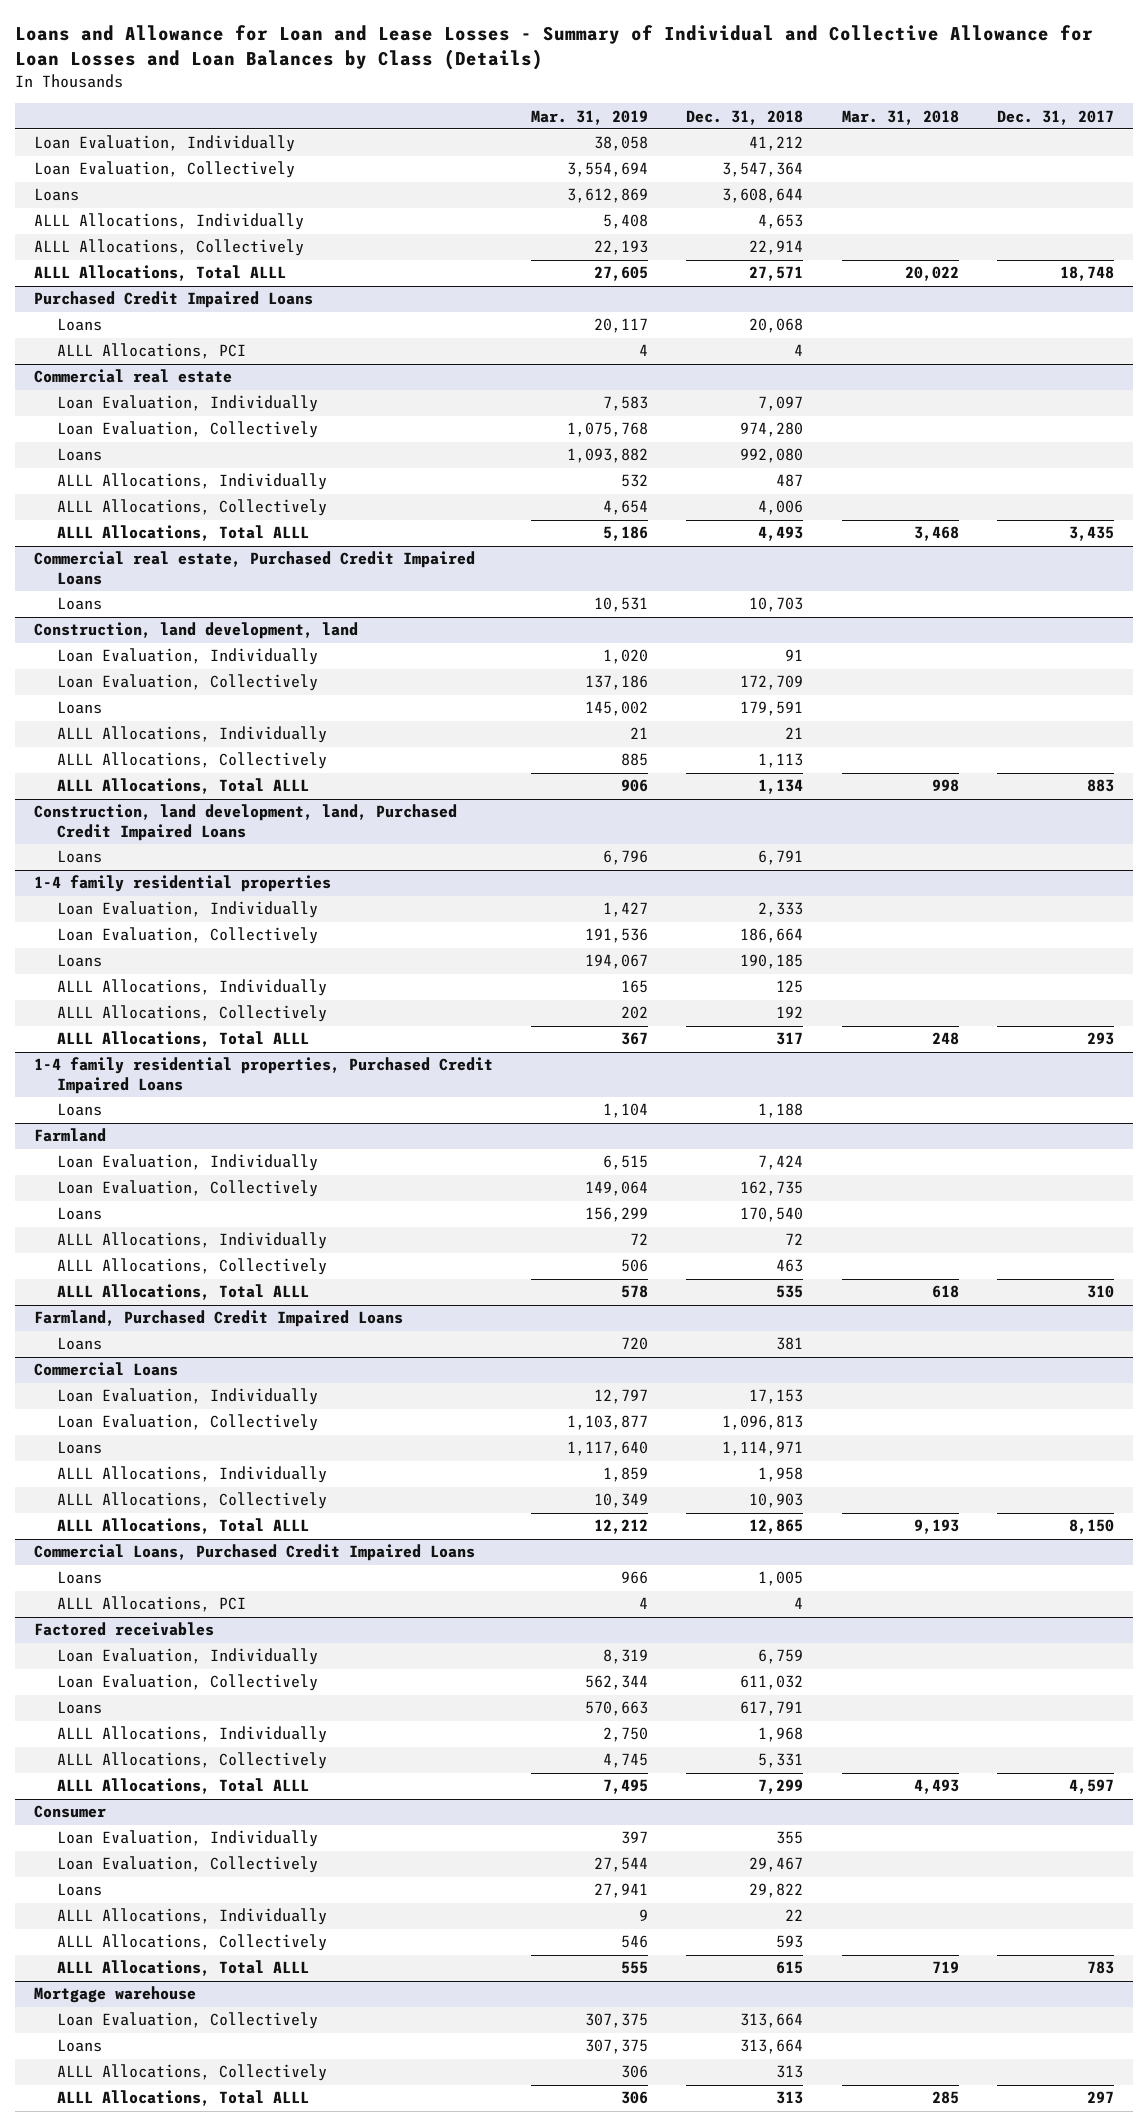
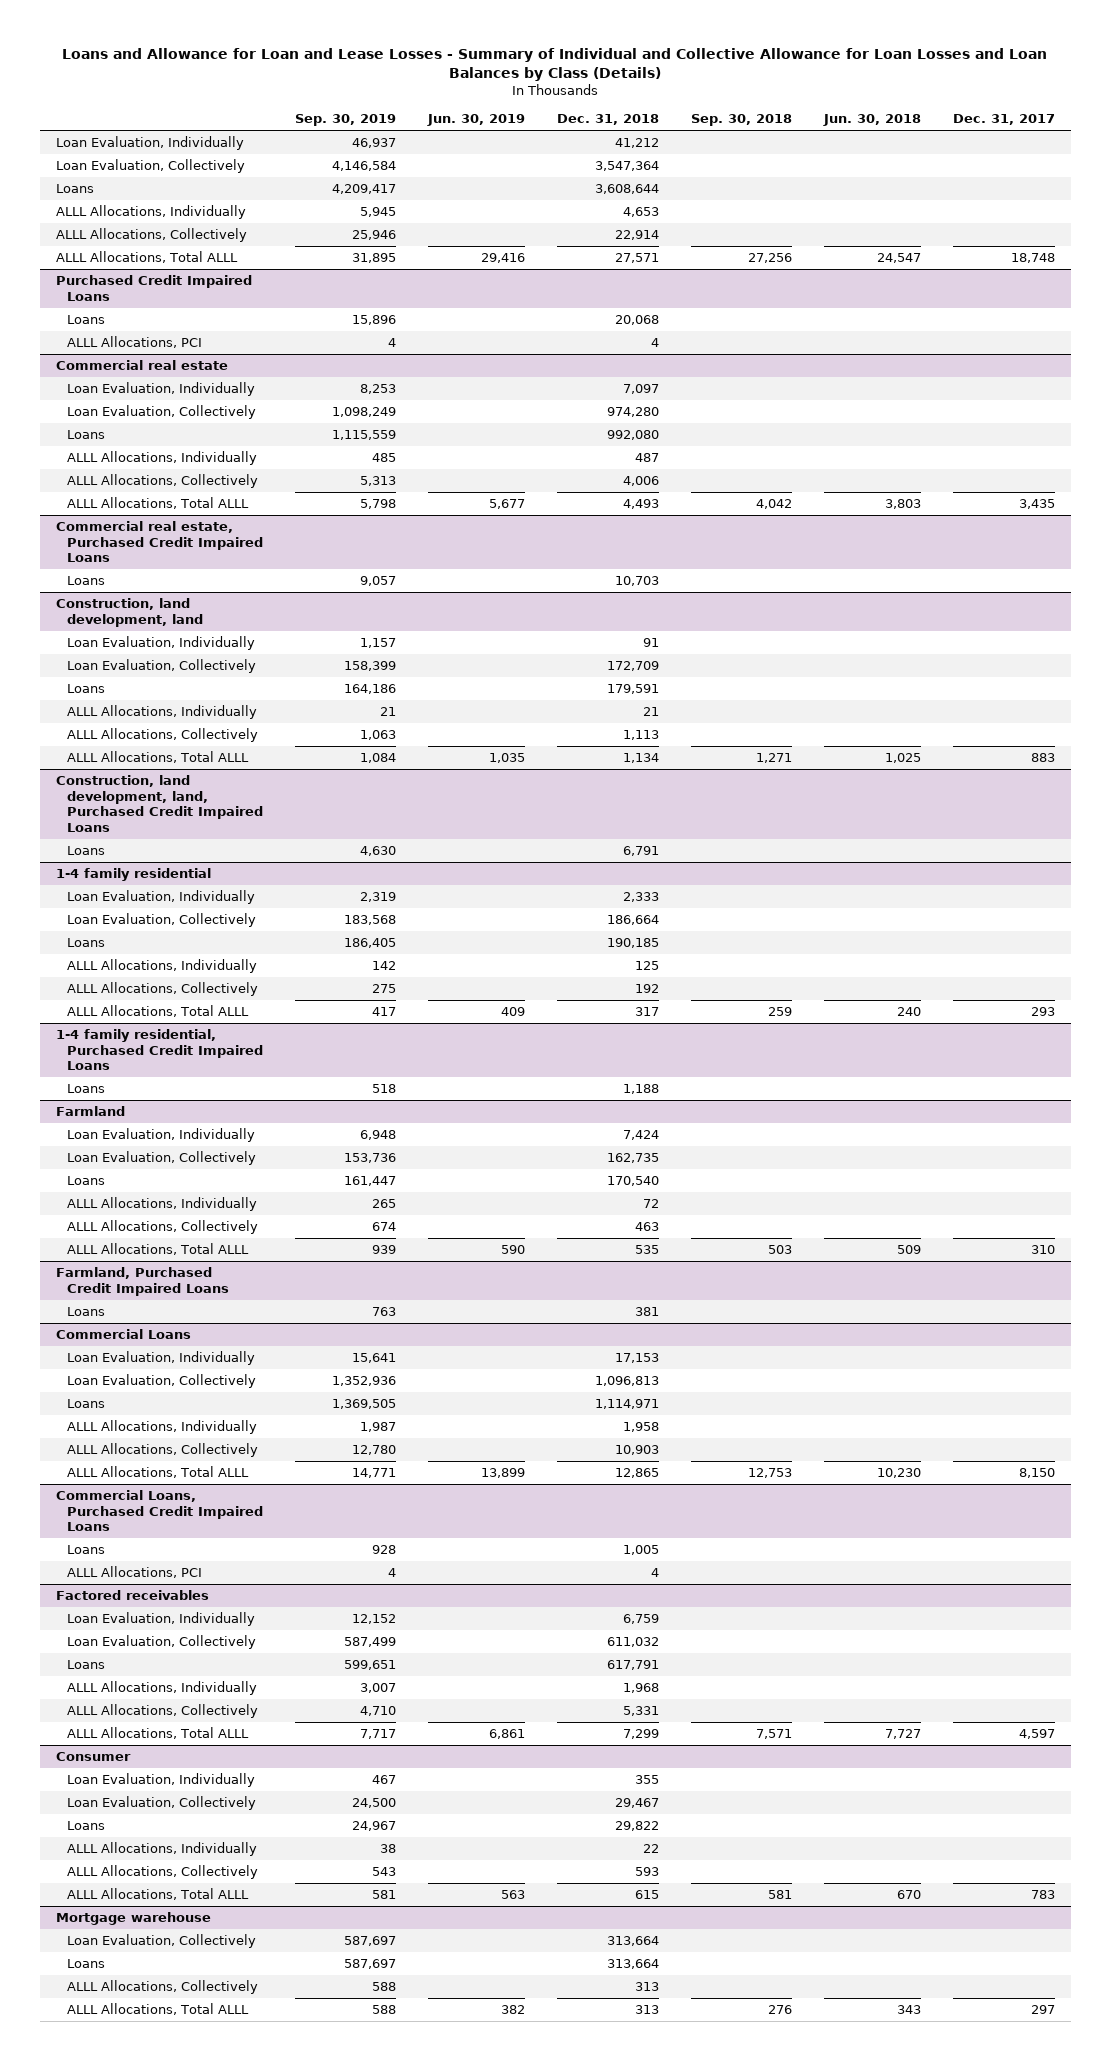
[531,109,649,125] Mar. 31, 2019 -> none
[841,109,959,125] Mar. 31, 2018 -> none
none -> [295,114,397,127] Sep. 30, 2019
none -> [427,114,526,127] Jun. 30, 2019
none -> [690,114,792,127] Sep. 30, 2018
none -> [822,114,921,127] Jun. 30, 2018
[34,875,332,893] 1-4 family residential properties -> [56,868,212,882] 1-4 family residential
[34,1057,494,1094] 1-4 family residential properties, Purchased Credit Impaired Loans -> [56,1029,264,1071] 1-4 family residential, Purchased Credit Impaired Loans

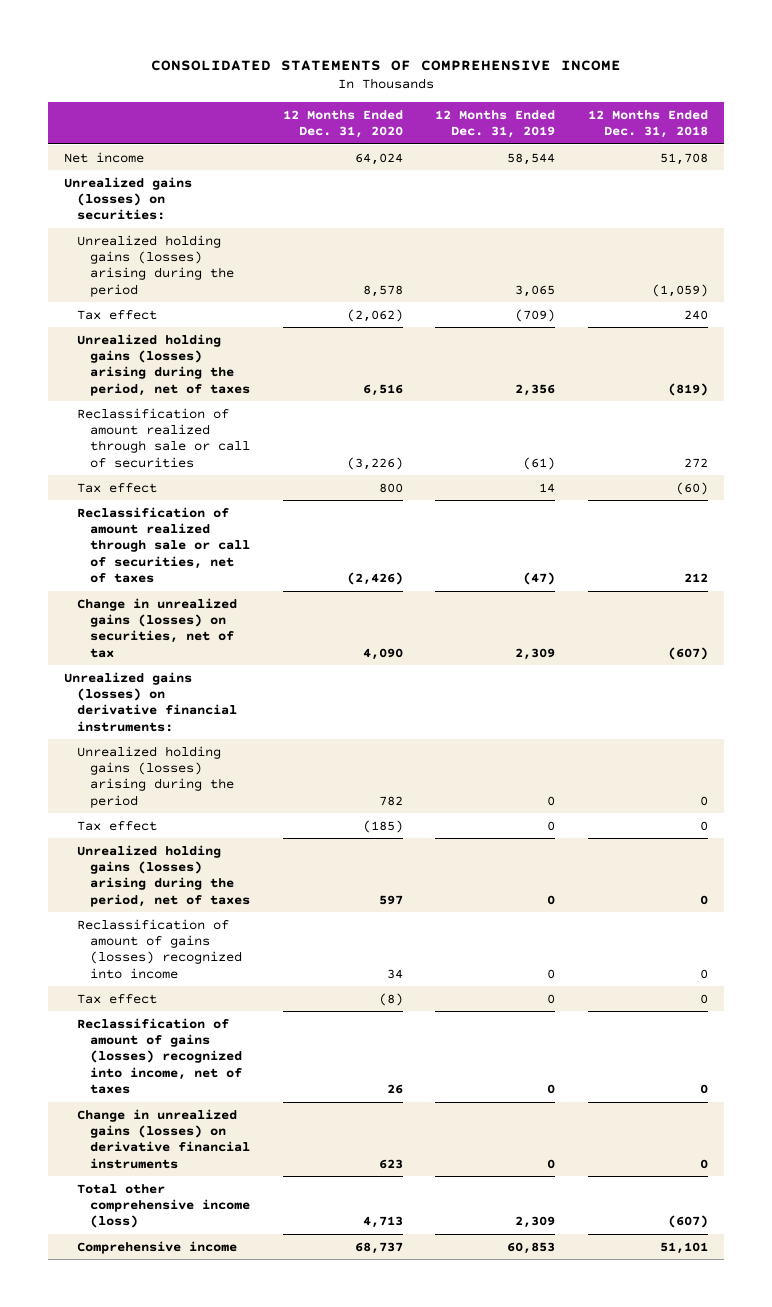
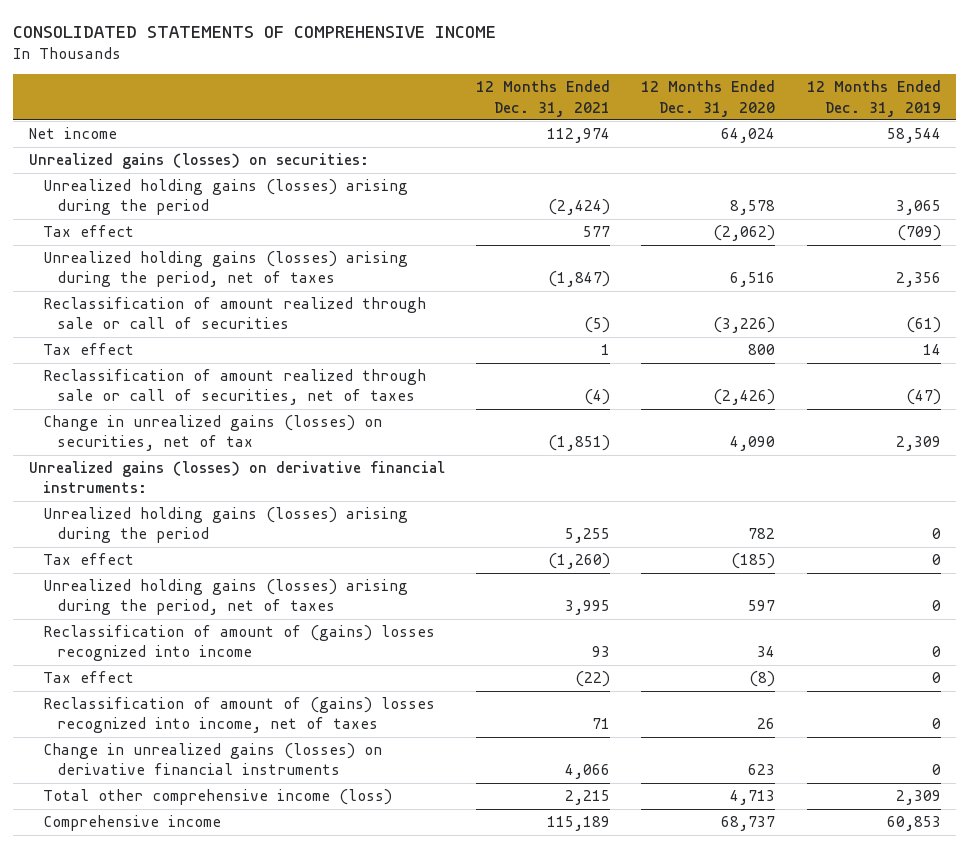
[587,110,708,139] 12 Months Ended Dec. 31, 2018 -> none
none -> [476,80,611,117] 12 Months Ended Dec. 31, 2021
[77,918,243,979] Reclassification of amount of gains (losses) recognized into income -> [43,625,436,662] Reclassification of amount of (gains) losses recognized into income
[77,1017,243,1095] Reclassification of amount of gains (losses) recognized into income, net of taxes -> [43,697,436,734] Reclassification of amount of (gains) losses recognized into income, net of taxes

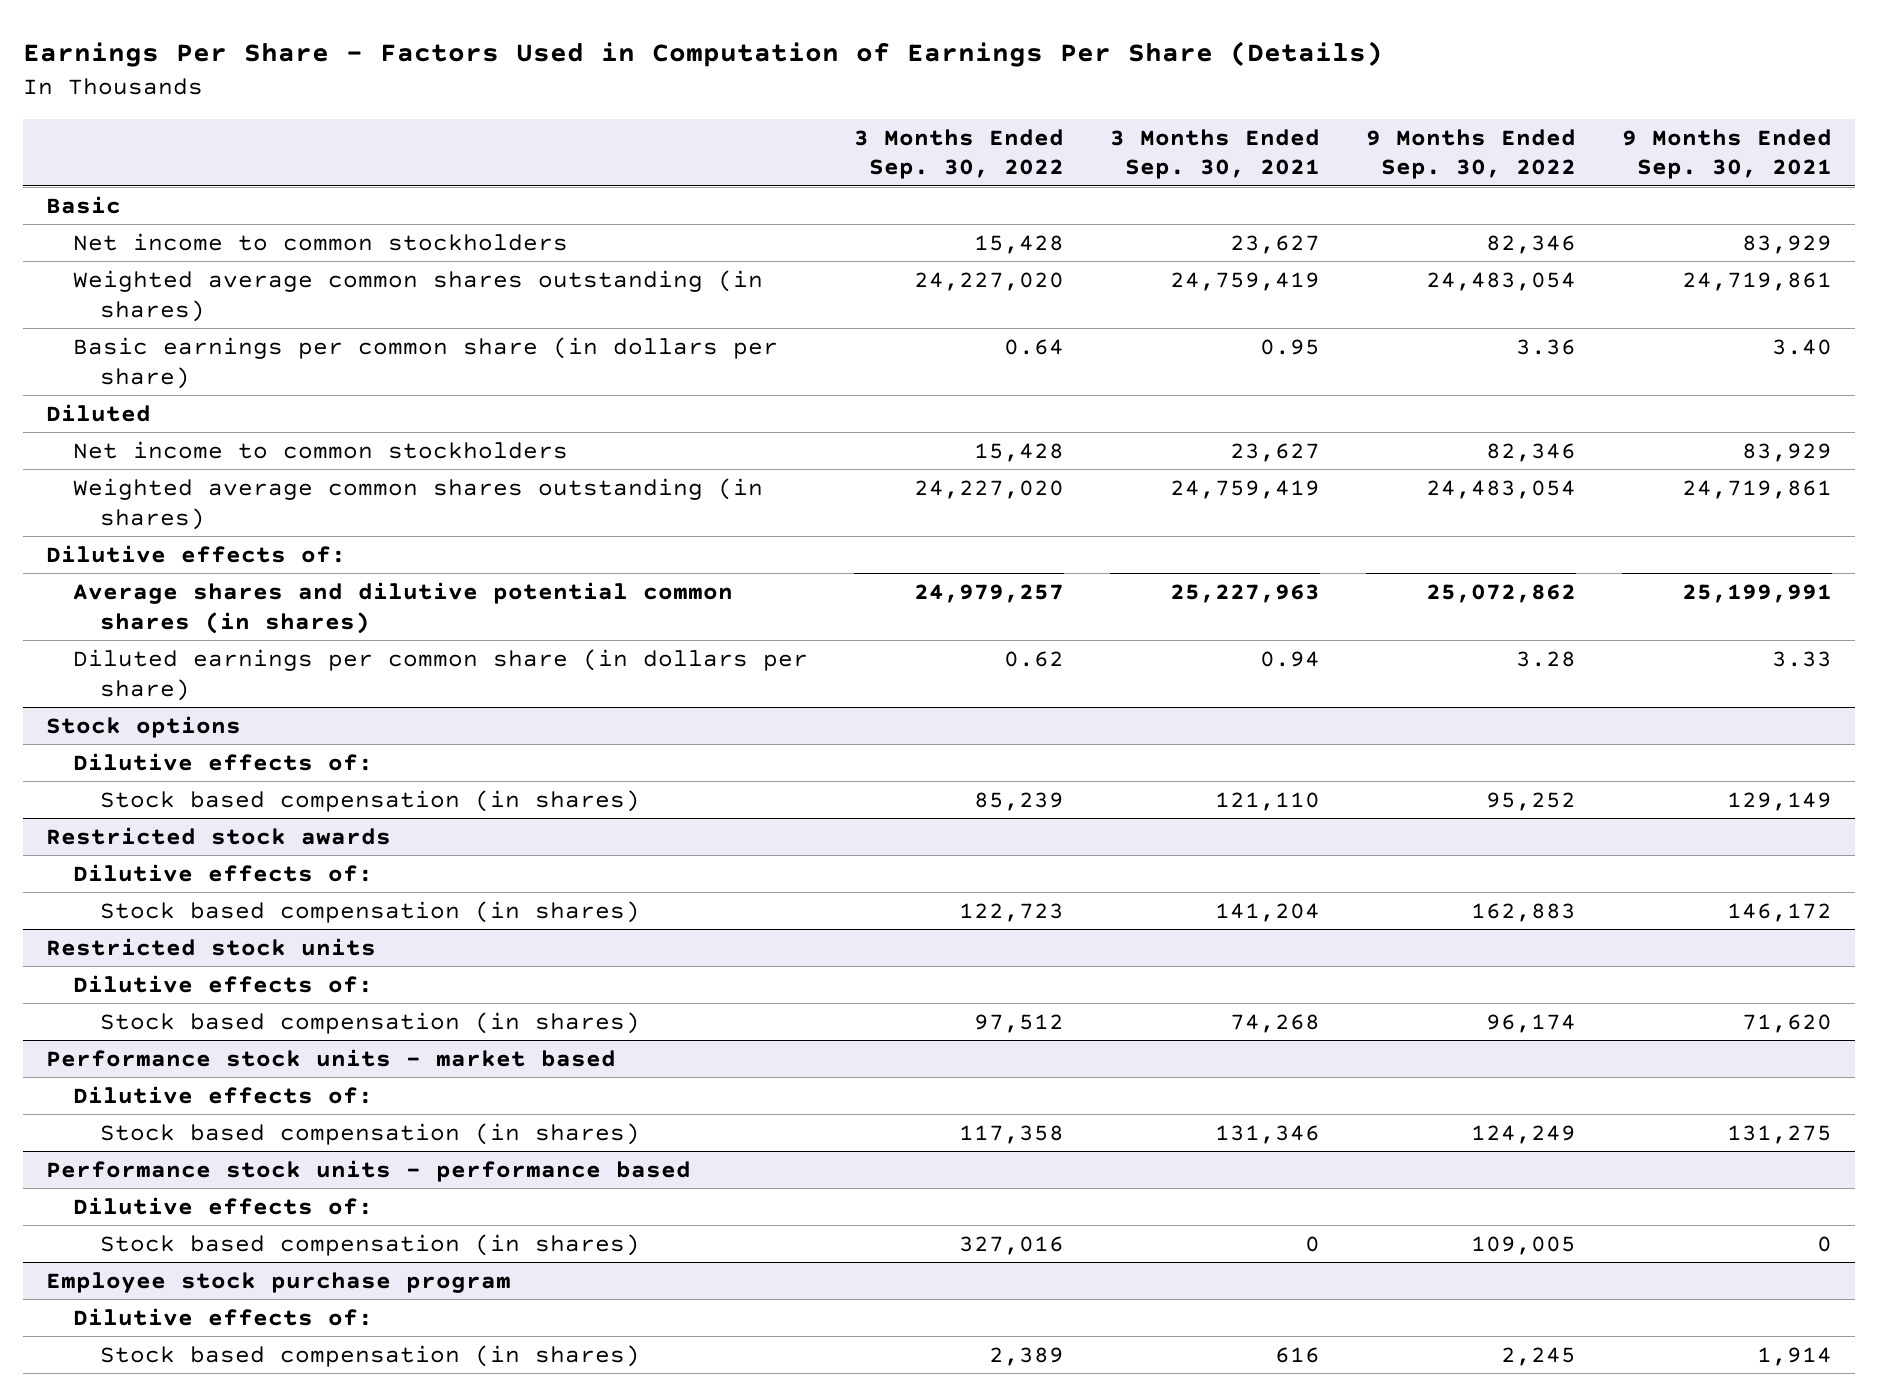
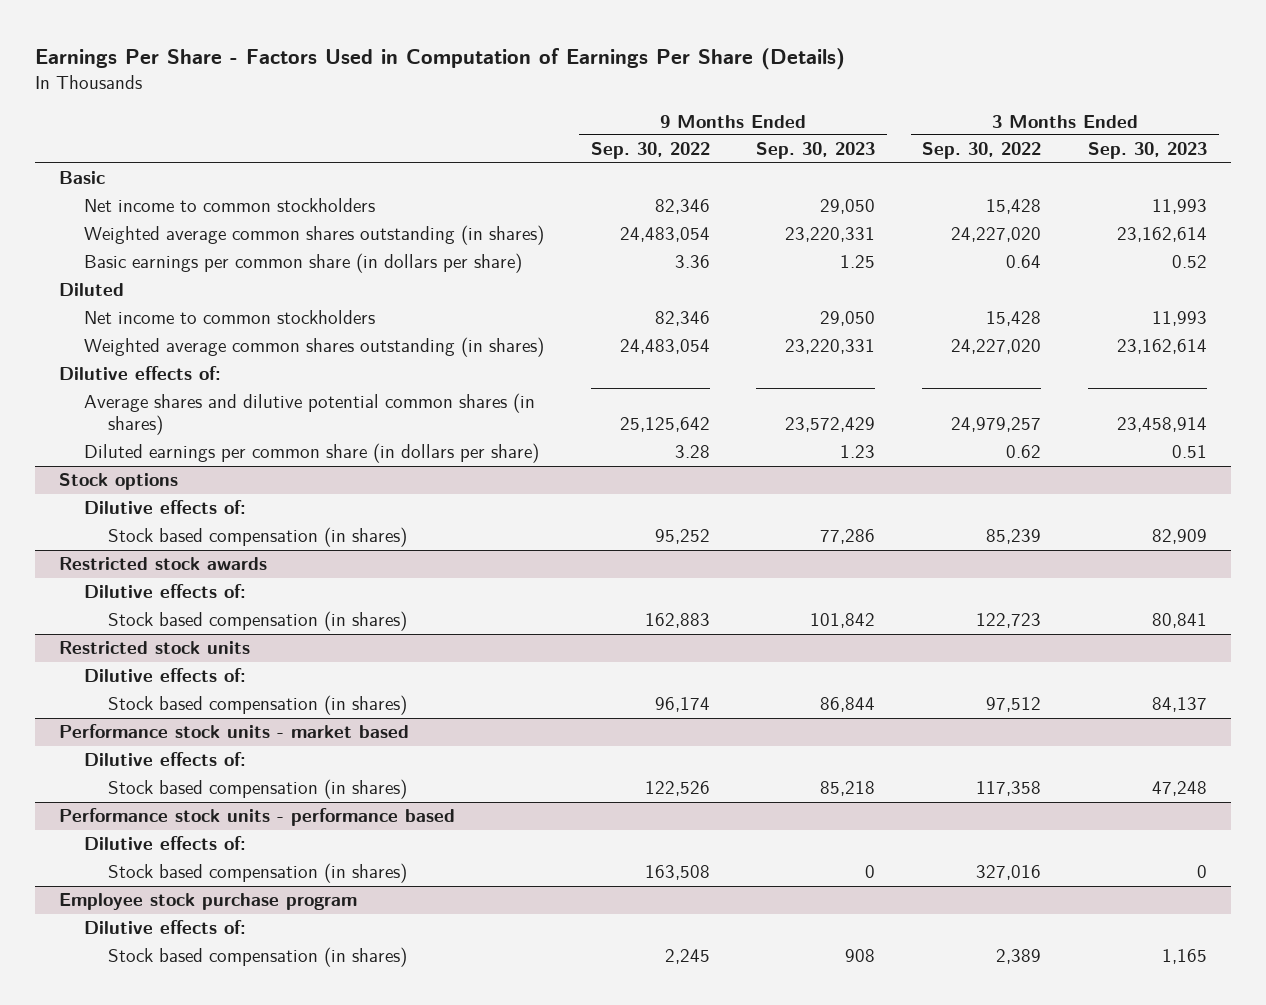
[1110,128,1321,180] 3 Months Ended Sep. 30, 2021 -> none
[1622,128,1833,180] 9 Months Ended Sep. 30, 2021 -> none
none -> [756,142,876,160] Sep. 30, 2023
none -> [1088,142,1208,160] Sep. 30, 2023
[1426,583,1577,603] 25,072,862 -> [619,417,710,433] 25,125,642
[1471,1124,1577,1144] 124,249 -> [644,781,710,797] 122,526
[1471,1235,1577,1255] 109,005 -> [644,865,710,881] 163,508

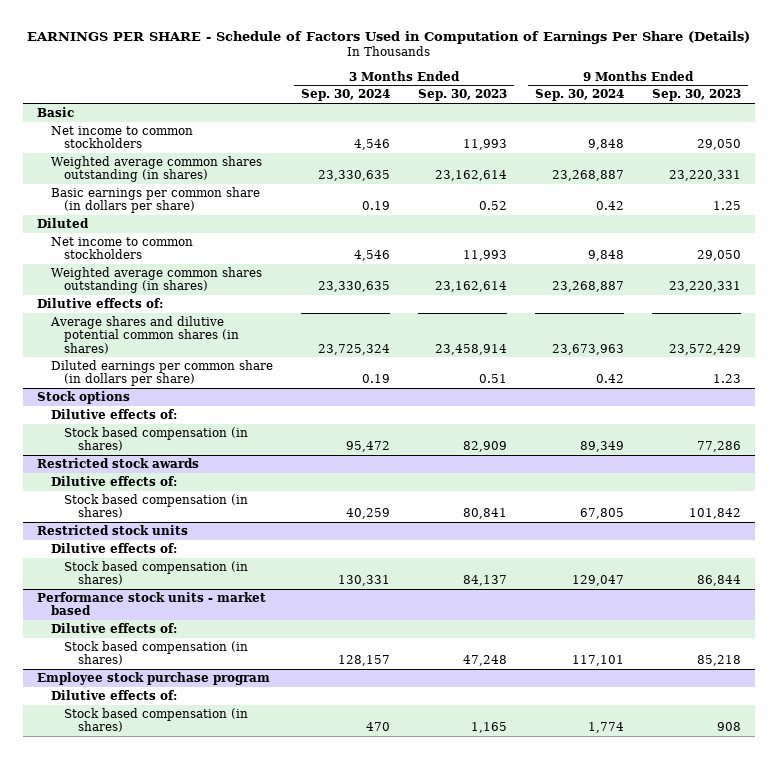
[35,47,846,70] Earnings Per Share - Factors Used in Computation of Earnings Per Share (Details) -> [26,30,750,44] EARNINGS PER SHARE - Schedule of Factors Used in Computation of Earnings Per Share (Details)
[590,142,710,160] Sep. 30, 2022 -> none
[922,142,1042,160] Sep. 30, 2022 -> none
none -> [300,89,390,102] Sep. 30, 2024
none -> [534,89,624,102] Sep. 30, 2024
[58,808,455,827] Performance stock units - performance based -> none
[83,836,246,851] Dilutive effects of: -> none
[108,863,408,884] Stock based compensation (in shares) -> none

